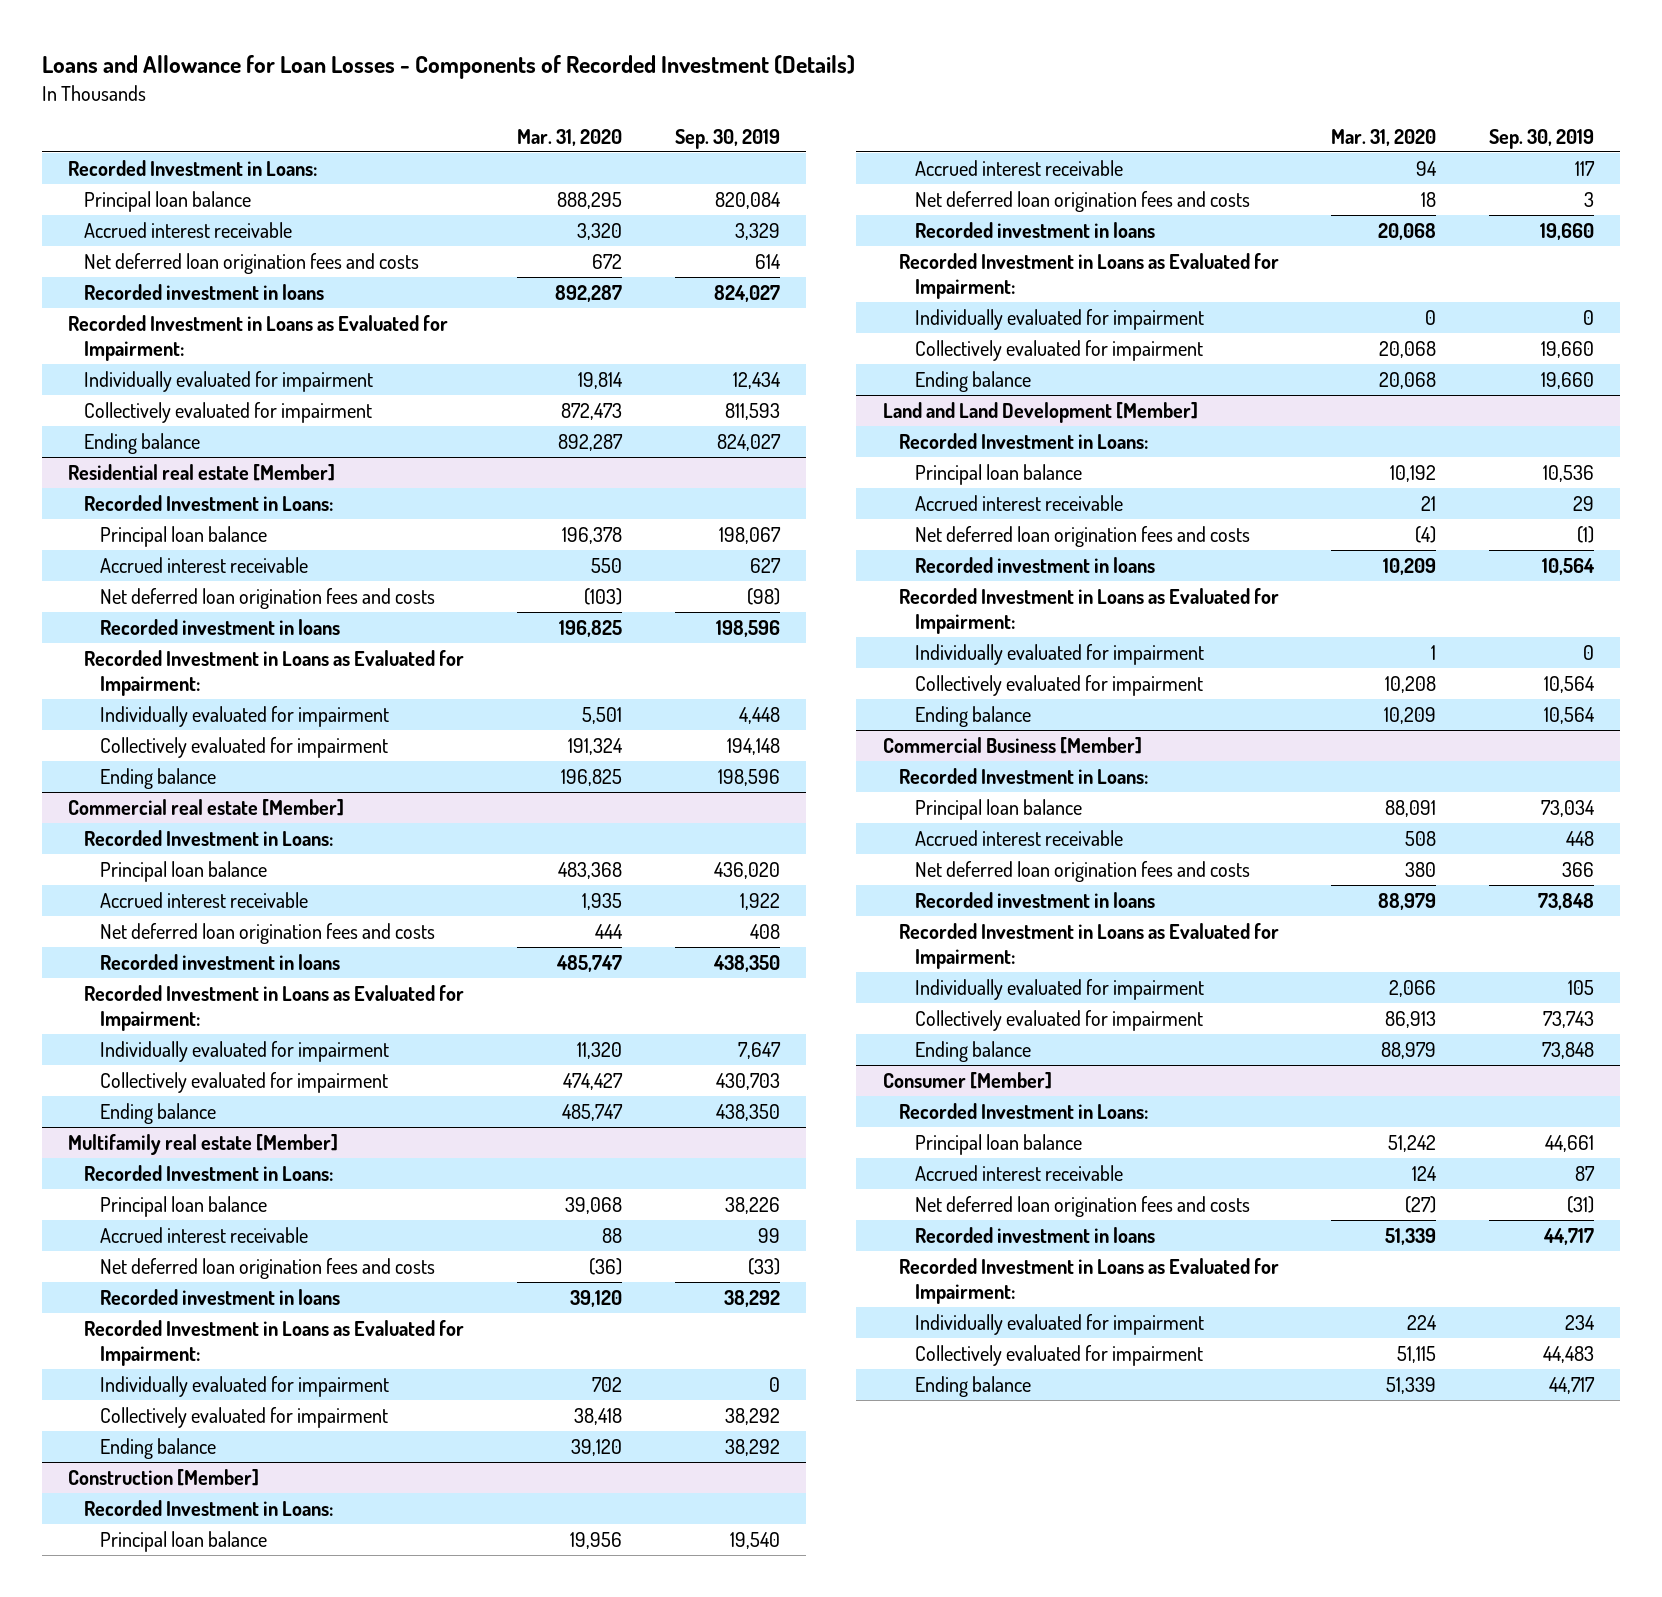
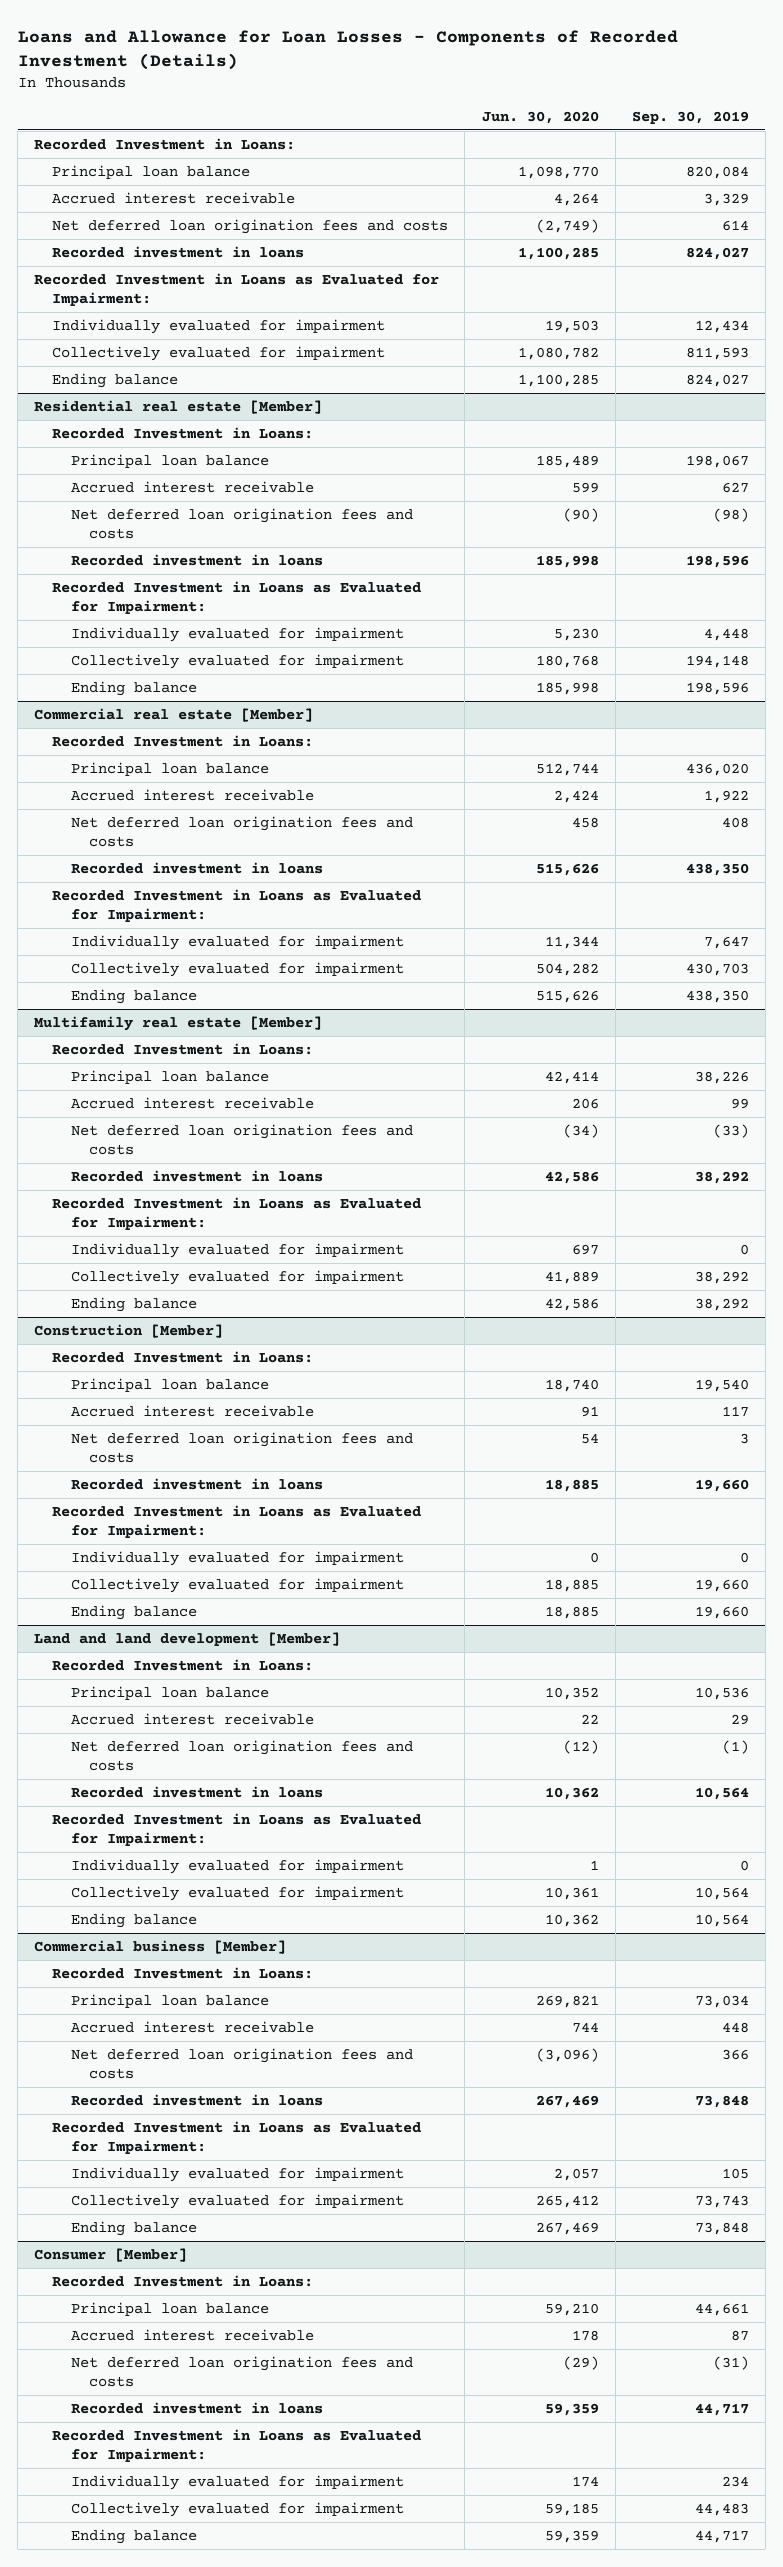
[516,128,622,146] Mar. 31, 2020 -> none
none -> [481,110,599,124] Jun. 30, 2020
[882,401,1198,423] Land and Land Development [Member] -> [34,1632,341,1647] Land and land development [Member]
[882,736,1142,754] Commercial Business [Member] -> [34,1940,287,1955] Commercial business [Member]

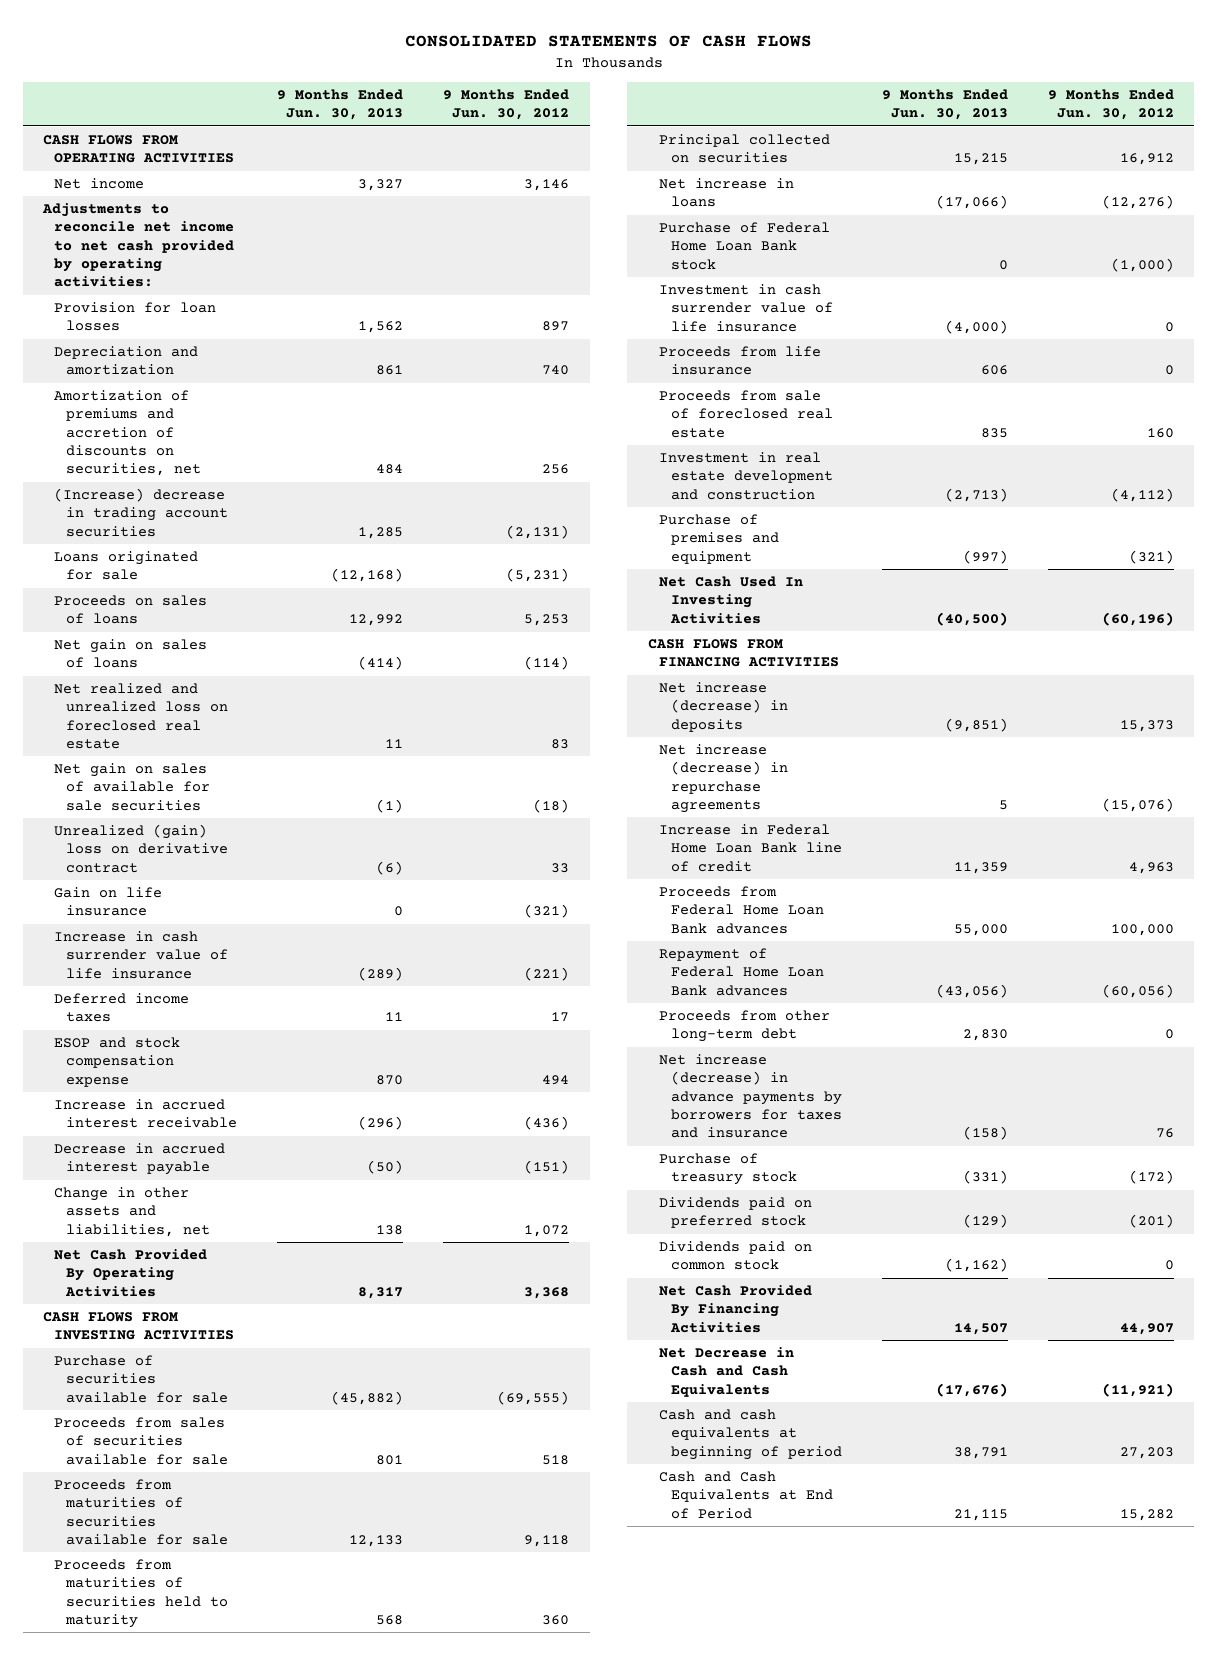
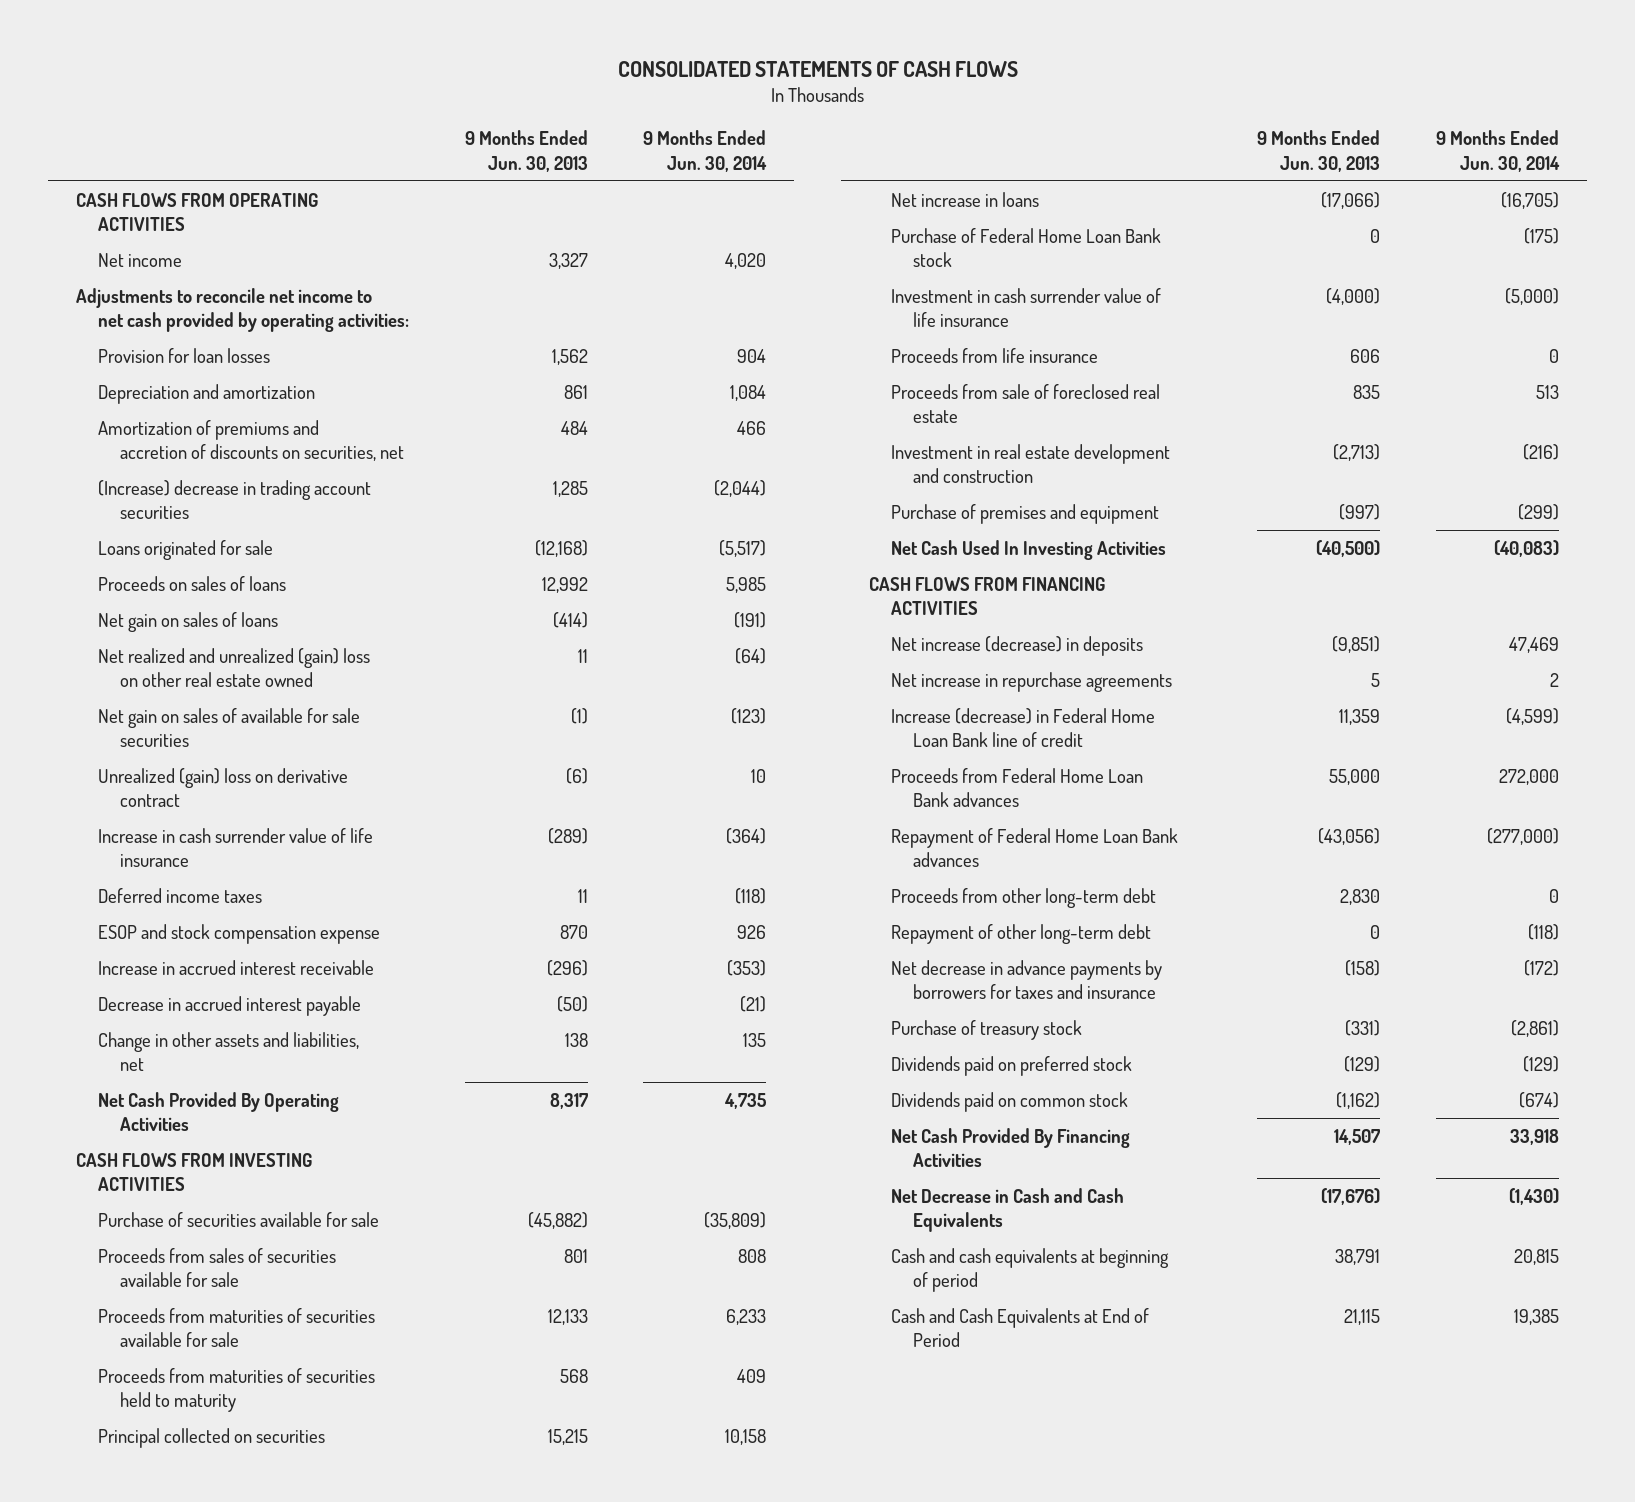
[443,89,570,121] 9 Months Ended Jun. 30, 2012 -> none
none -> [643,130,768,172] 9 Months Ended Jun. 30, 2014
[54,683,229,750] Net realized and unrealized loss on foreclosed real estate -> [98,647,371,687] Net realized and unrealized (gain) loss on other real estate owned
[54,887,163,917] Gain on life insurance -> none
[659,744,788,814] Net increase (decrease) in repurchase agreements -> [890,671,1172,692] Net increase in repurchase agreements
[659,824,842,872] Increase in Federal Home Loan Bank line of credit -> [890,707,1155,747] Increase (decrease) in Federal Home Loan Bank line of credit
none -> [890,923,1151,944] Repayment of other long-term debt
[659,1054,842,1139] Net increase (decrease) in advance payments by borrowers for taxes and insurance -> [890,959,1162,999] Net decrease in advance payments by borrowers for taxes and insurance

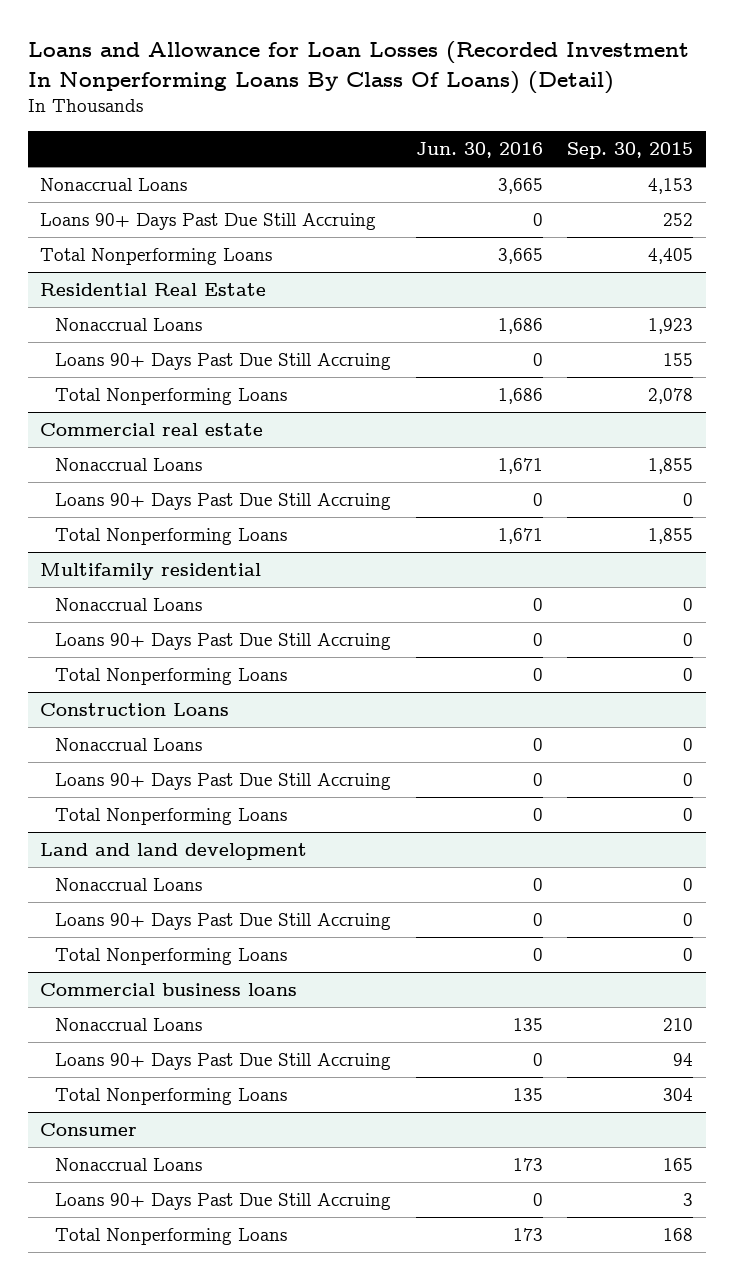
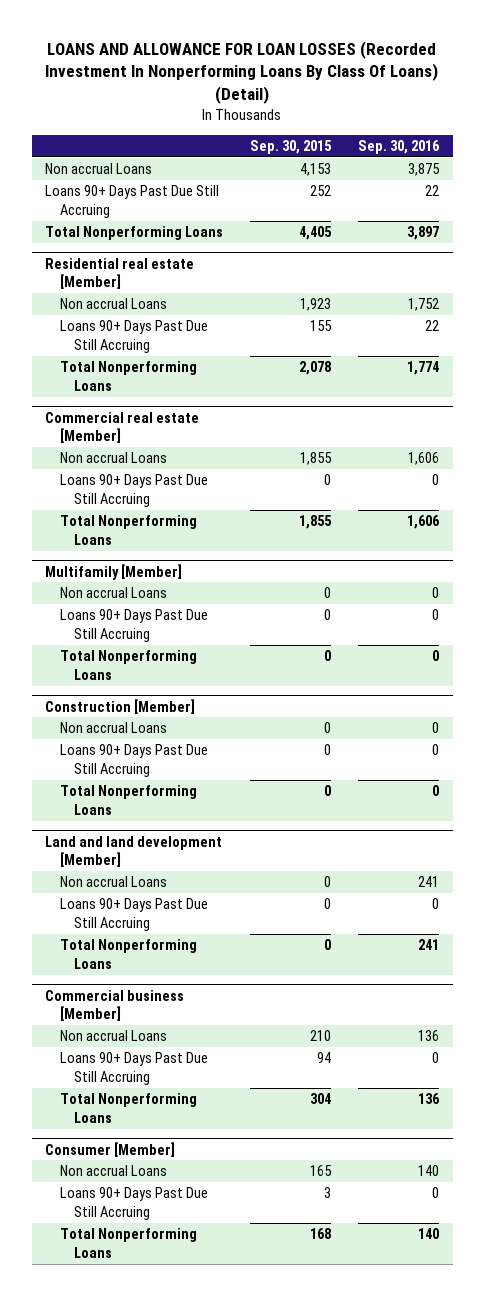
[27,41,689,94] Loans and Allowance for Loan Losses (Recorded Investment In Nonperforming Loans By Class Of Loans) (Detail) -> [45,40,439,105] LOANS AND ALLOWANCE FOR LOAN LOSSES (Recorded Investment In Nonperforming Loans By Class Of Loans) (Detail)
[415,142,543,159] Jun. 30, 2016 -> none
none -> [358,139,441,154] Sep. 30, 2016
[40,177,188,191] Nonaccrual Loans -> [45,163,153,175] Non accrual Loans
[40,282,267,296] Residential Real Estate -> [45,257,195,290] Residential real estate [Member]
[55,317,203,331] Nonaccrual Loans -> [59,298,167,310] Non accrual Loans
[40,422,264,436] Commercial real estate -> [45,411,200,444] Commercial real estate [Member]
[55,457,203,471] Nonaccrual Loans -> [59,452,167,464] Non accrual Loans
[40,562,262,580] Multifamily residential -> [45,563,183,580] Multifamily [Member]
[55,597,203,611] Nonaccrual Loans -> [59,587,167,599] Non accrual Loans
[40,702,230,716] Construction Loans -> [45,698,196,714] Construction [Member]
[55,737,203,751] Nonaccrual Loans -> [59,722,167,734] Non accrual Loans
[40,842,308,860] Land and land development -> [45,835,223,868] Land and land development [Member]
[55,877,203,891] Nonaccrual Loans -> [59,876,167,888] Non accrual Loans
[40,982,298,996] Commercial business loans -> [45,989,185,1022] Commercial business [Member]
[55,1017,203,1031] Nonaccrual Loans -> [59,1030,167,1042] Non accrual Loans
[40,1122,138,1136] Consumer -> [45,1141,176,1157] Consumer [Member]
[55,1157,203,1171] Nonaccrual Loans -> [59,1165,167,1177] Non accrual Loans

